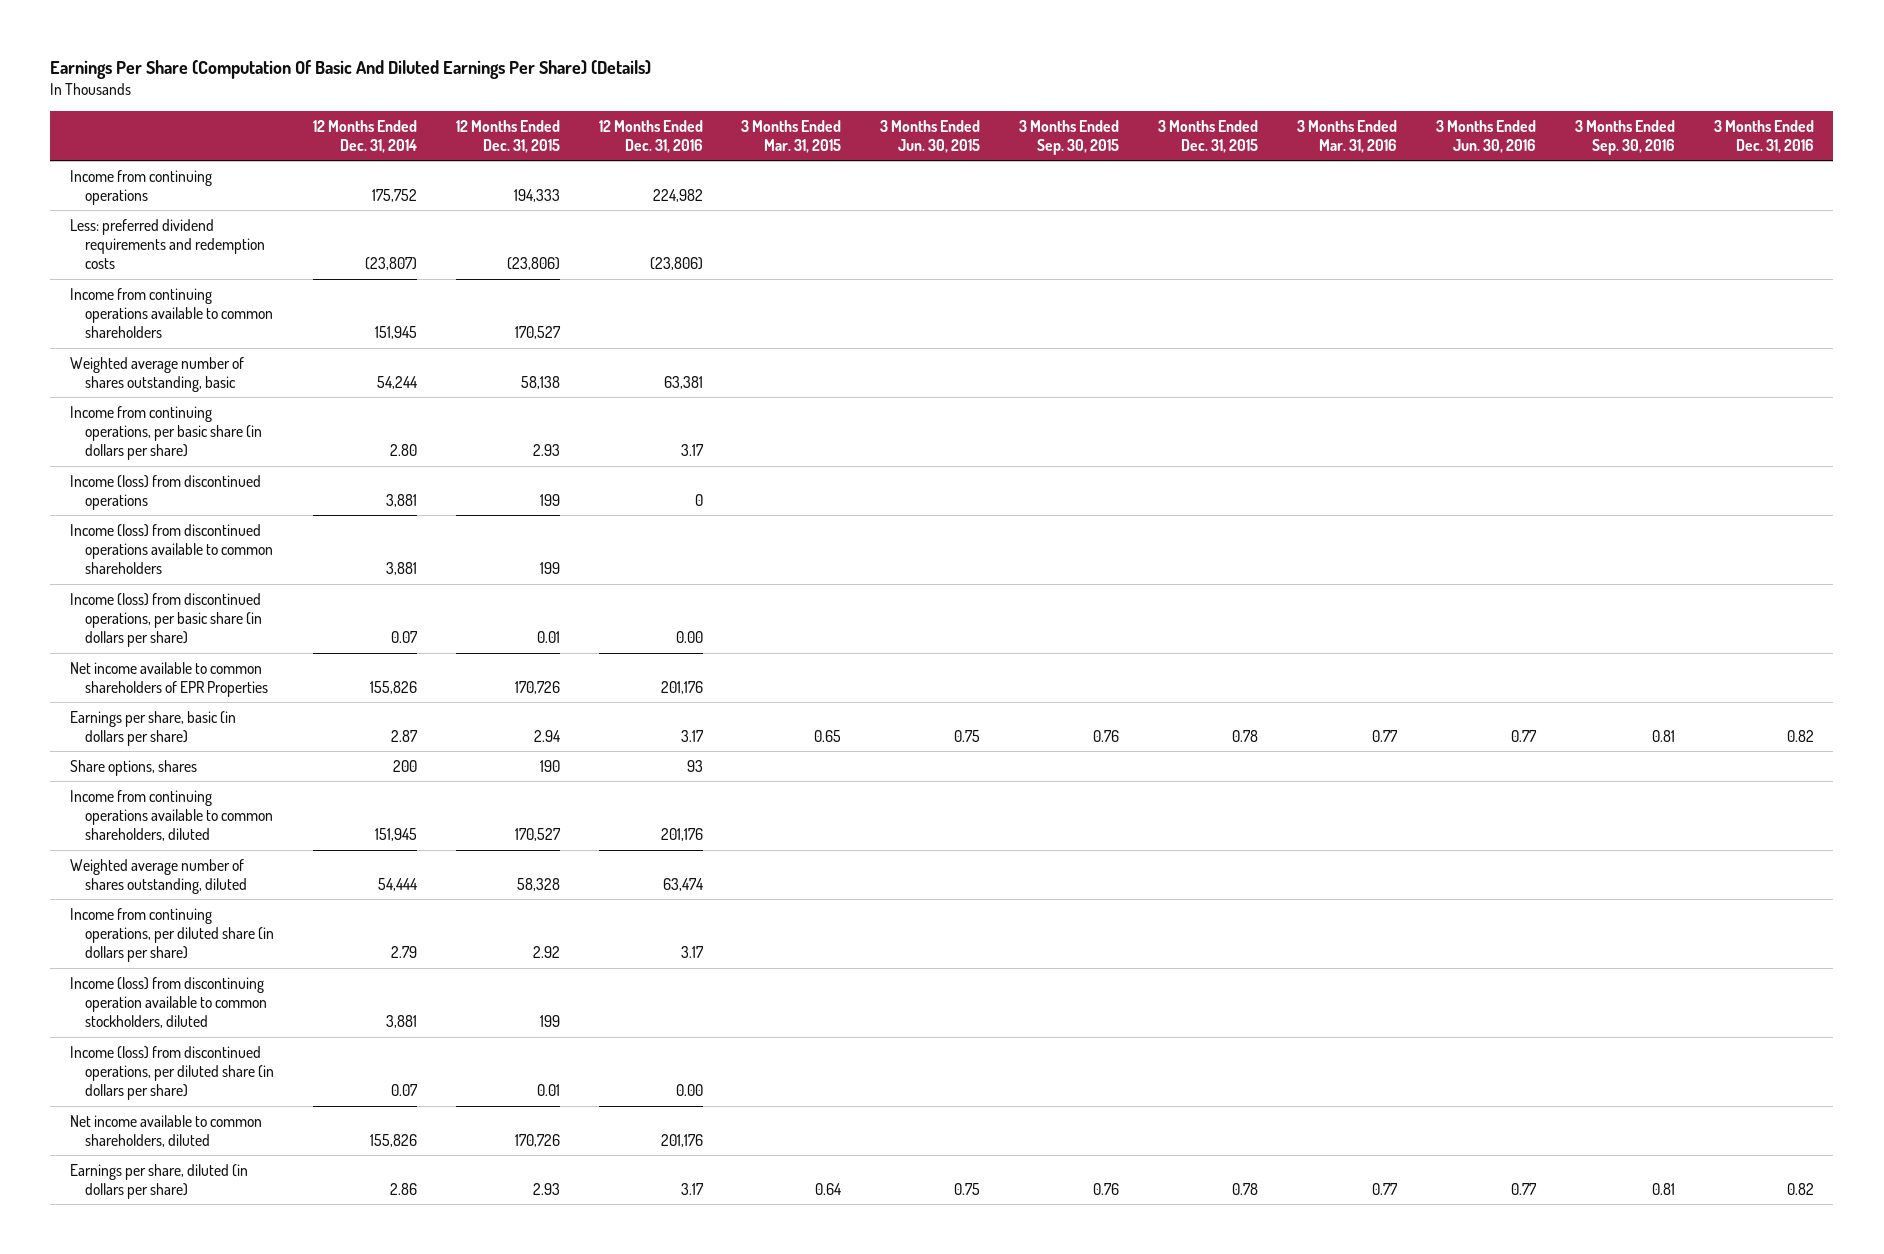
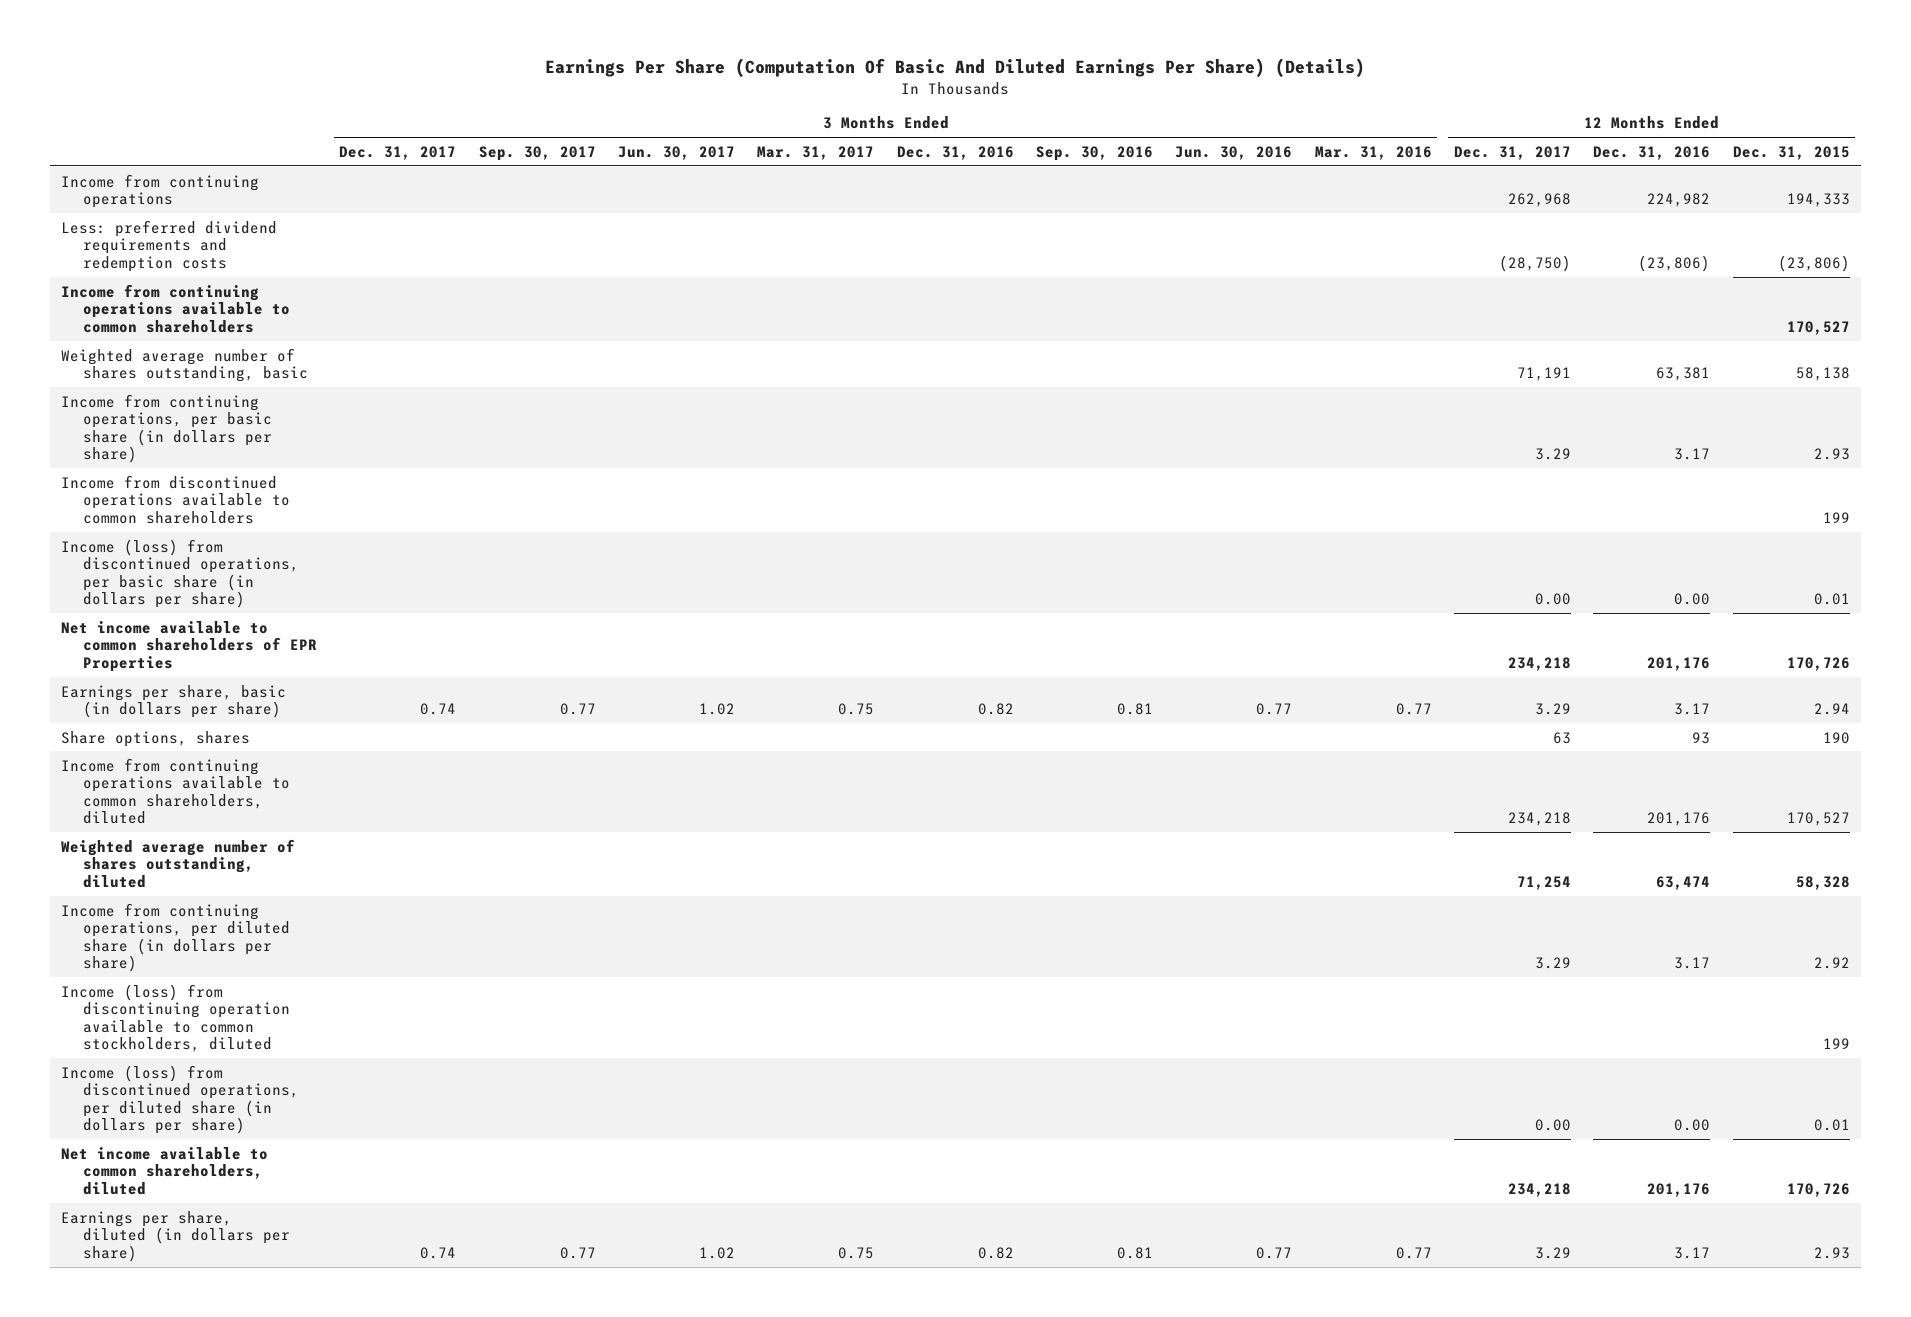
[312,119,417,153] 12 Months Ended Dec. 31, 2014 -> none
[741,119,842,153] 3 Months Ended Mar. 31, 2015 -> none
[880,119,981,153] 3 Months Ended Jun. 30, 2015 -> none
[1019,119,1120,155] 3 Months Ended Sep. 30, 2015 -> none
[1158,119,1259,153] 3 Months Ended Dec. 31, 2015 -> none
none -> [339,145,457,160] Dec. 31, 2017
none -> [478,145,596,161] Sep. 30, 2017
none -> [618,145,736,160] Jun. 30, 2017
none -> [757,145,875,160] Mar. 31, 2017
none -> [1454,145,1572,160] Dec. 31, 2017
[69,474,261,510] Income (loss) from discontinued operations -> none
[69,523,273,575] Income (loss) from discontinued operations available to common shareholders -> [61,474,291,524] Income from discontinued operations available to common shareholders

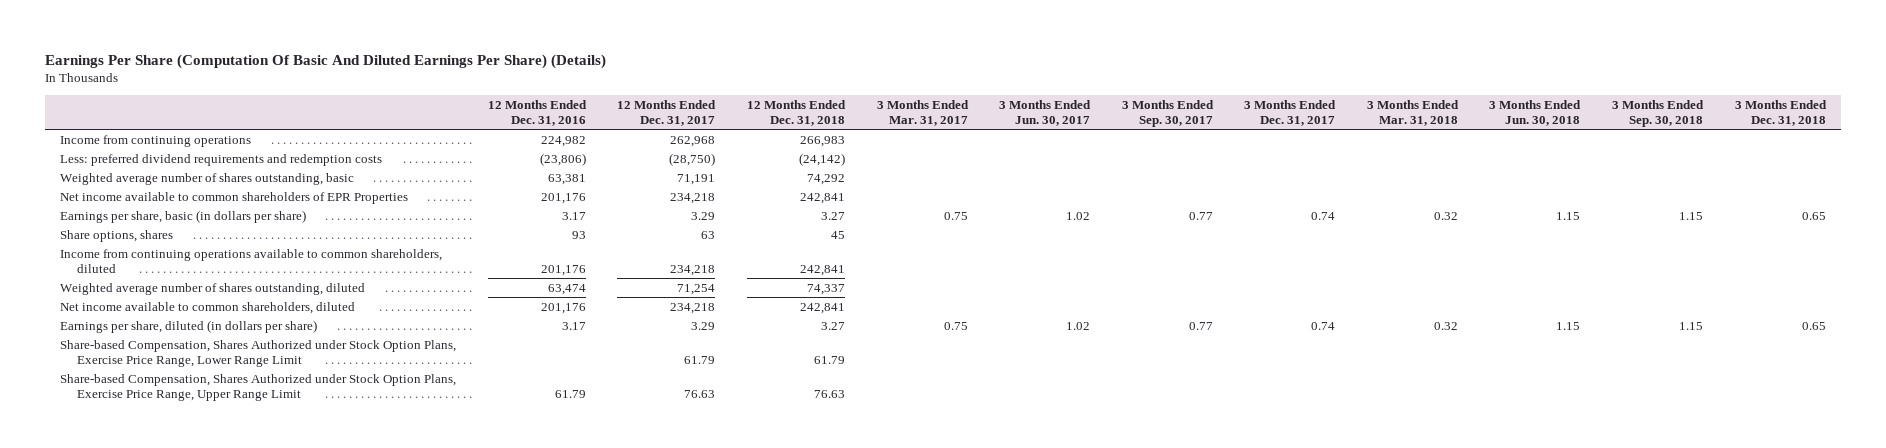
[896,145,1014,160] Dec. 31, 2016 -> none
[1036,145,1154,161] Sep. 30, 2016 -> none
[1175,145,1293,160] Jun. 30, 2016 -> none
[1314,145,1432,160] Mar. 31, 2016 -> none
[1732,145,1850,160] Dec. 31, 2015 -> none
none -> [747,99,847,126] 12 Months Ended Dec. 31, 2018
none -> [1366,99,1459,126] 3 Months Ended Mar. 31, 2018
none -> [1489,99,1582,126] 3 Months Ended Jun. 30, 2018
none -> [1612,99,1705,127] 3 Months Ended Sep. 30, 2018
none -> [1734,99,1827,126] 3 Months Ended Dec. 31, 2018
[61,283,291,333] Income from continuing operations available to common shareholders -> none
[61,393,273,464] Income from continuing operations, per basic share (in dollars per share) -> none
[61,474,291,524] Income from discontinued operations available to common shareholders -> none
[61,538,300,609] Income (loss) from discontinued operations, per basic share (in dollars per share) -> none
[61,902,291,973] Income from continuing operations, per diluted share (in dollars per share) -> none
[61,983,291,1053] Income (loss) from discontinuing operation available to common stockholders, diluted -> none
[61,1064,300,1135] Income (loss) from discontinued operations, per diluted share (in dollars per share) -> none
none -> [60,339,457,368] Share-based Compensation, Shares Authorized under Stock Option Plans, Exercise Price Range, Lower Range Limit
none -> [60,373,457,402] Share-based Compensation, Shares Authorized under Stock Option Plans, Exercise Price Range, Upper Range Limit

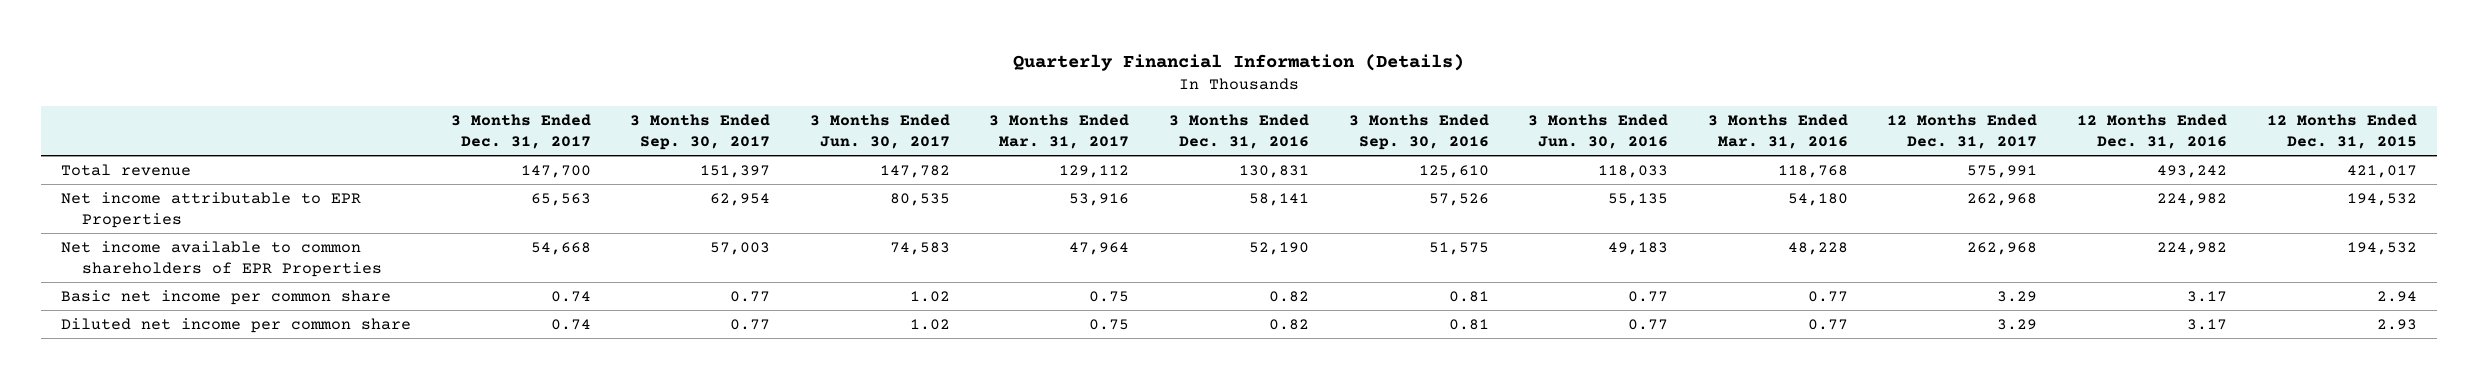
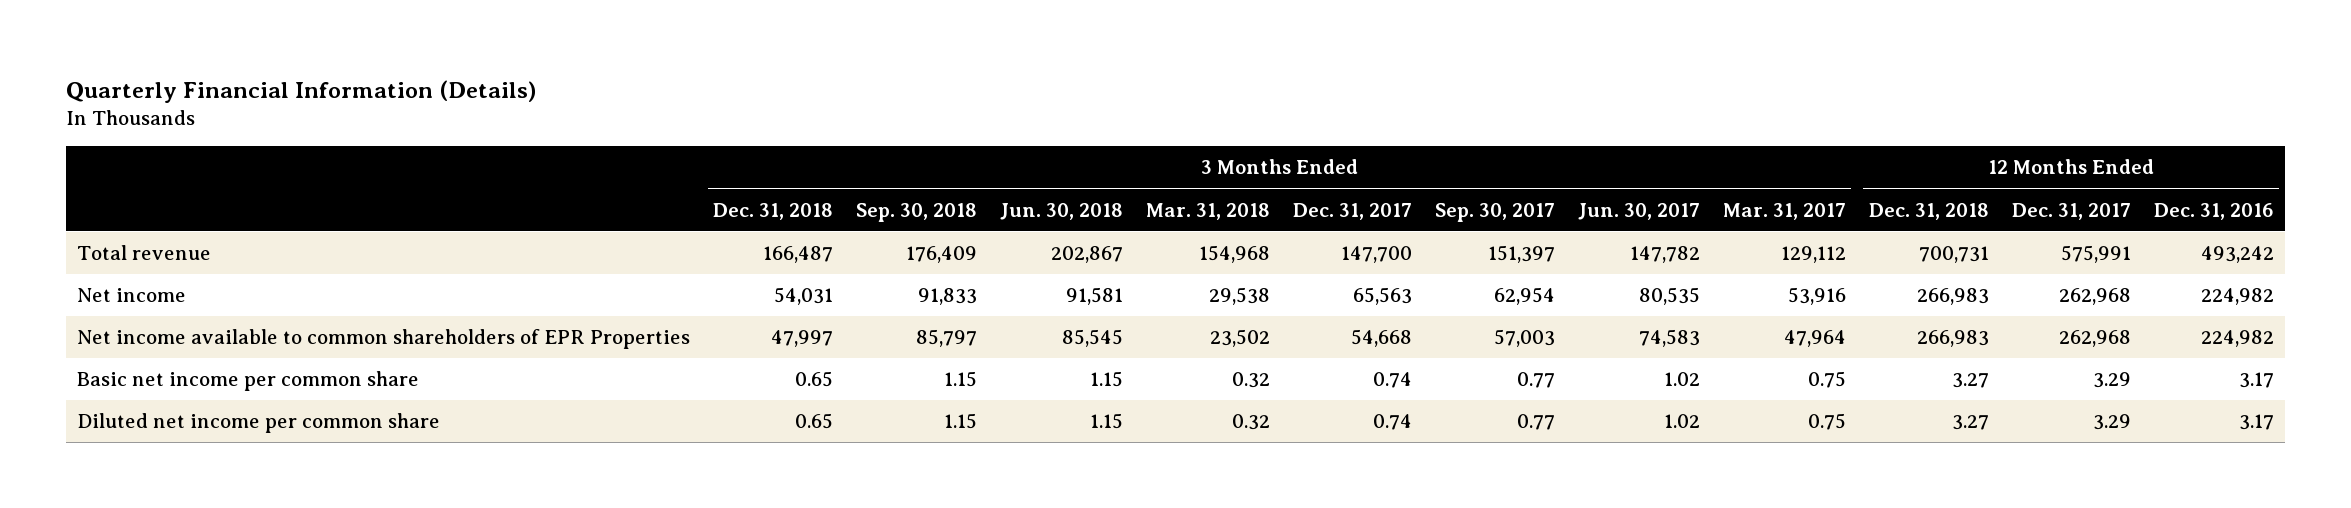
[1169,113,1310,149] 3 Months Ended Dec. 31, 2016 -> none
[1348,113,1489,150] 3 Months Ended Sep. 30, 2016 -> none
[1528,113,1669,149] 3 Months Ended Jun. 30, 2016 -> none
[1707,113,1848,149] 3 Months Ended Mar. 31, 2016 -> none
[2266,113,2417,149] 12 Months Ended Dec. 31, 2015 -> none
none -> [713,202,834,220] Dec. 31, 2018
none -> [856,202,978,222] Sep. 30, 2018
none -> [1000,202,1124,220] Jun. 30, 2018
none -> [1146,202,1271,220] Mar. 31, 2018
none -> [1868,202,1989,220] Dec. 31, 2018
[60,191,361,228] Net income attributable to EPR Properties -> [77,288,187,303] Net income

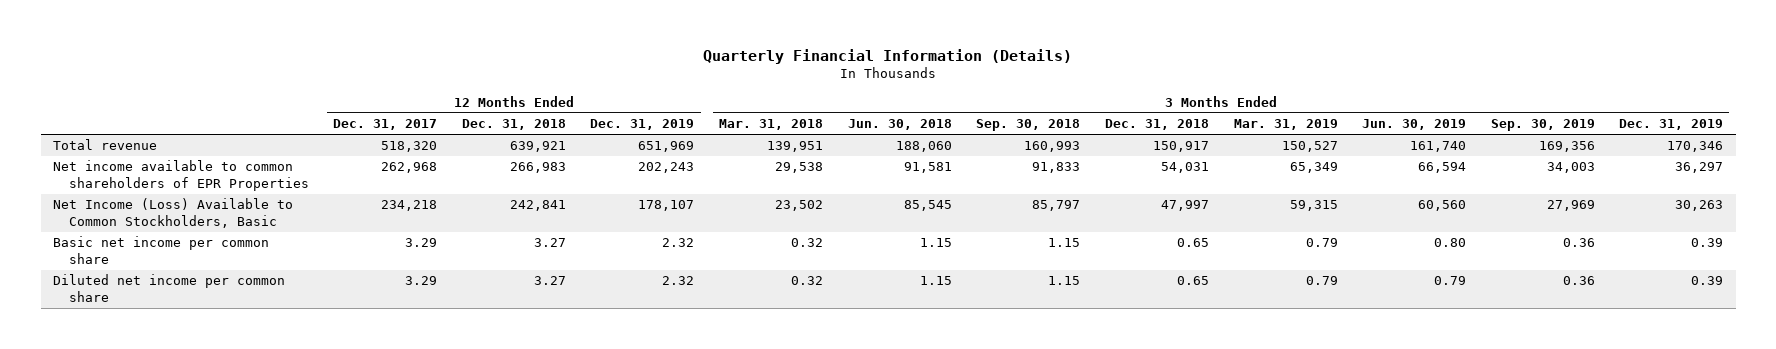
[1292,202,1412,220] Dec. 31, 2017 -> none
[1434,202,1555,222] Sep. 30, 2017 -> none
[1577,202,1700,220] Jun. 30, 2017 -> none
[1722,202,1846,220] Mar. 31, 2017 -> none
[2153,202,2274,220] Dec. 31, 2016 -> none
none -> [590,119,695,131] Dec. 31, 2019
none -> [1233,119,1338,131] Mar. 31, 2019
none -> [1362,119,1467,131] Jun. 30, 2019
none -> [1490,119,1595,132] Sep. 30, 2019
none -> [1619,119,1724,131] Dec. 31, 2019
[77,288,187,303] Net income -> none
[763,246,834,264] 166,487 -> [1152,141,1209,153] 150,917
[906,246,978,264] 176,409 -> [1024,141,1081,153] 160,993
[1051,246,1124,264] 202,867 -> [895,141,952,153] 188,060
[1199,245,1271,264] 154,968 -> [767,141,824,153] 139,951
[1918,246,1989,264] 700,731 -> [509,141,566,153] 639,921
[2060,245,2131,264] 575,991 -> [381,141,438,153] 518,320
[771,330,834,348] 47,997 -> [1160,162,1209,174] 54,031
[916,329,978,348] 85,797 -> [1032,162,1081,174] 91,833
[1062,329,1124,348] 85,545 -> [903,162,952,174] 91,581
[1210,329,1271,348] 23,502 -> [775,162,824,174] 29,538
none -> [53,198,294,229] Net Income (Loss) Available to Common Stockholders, Basic

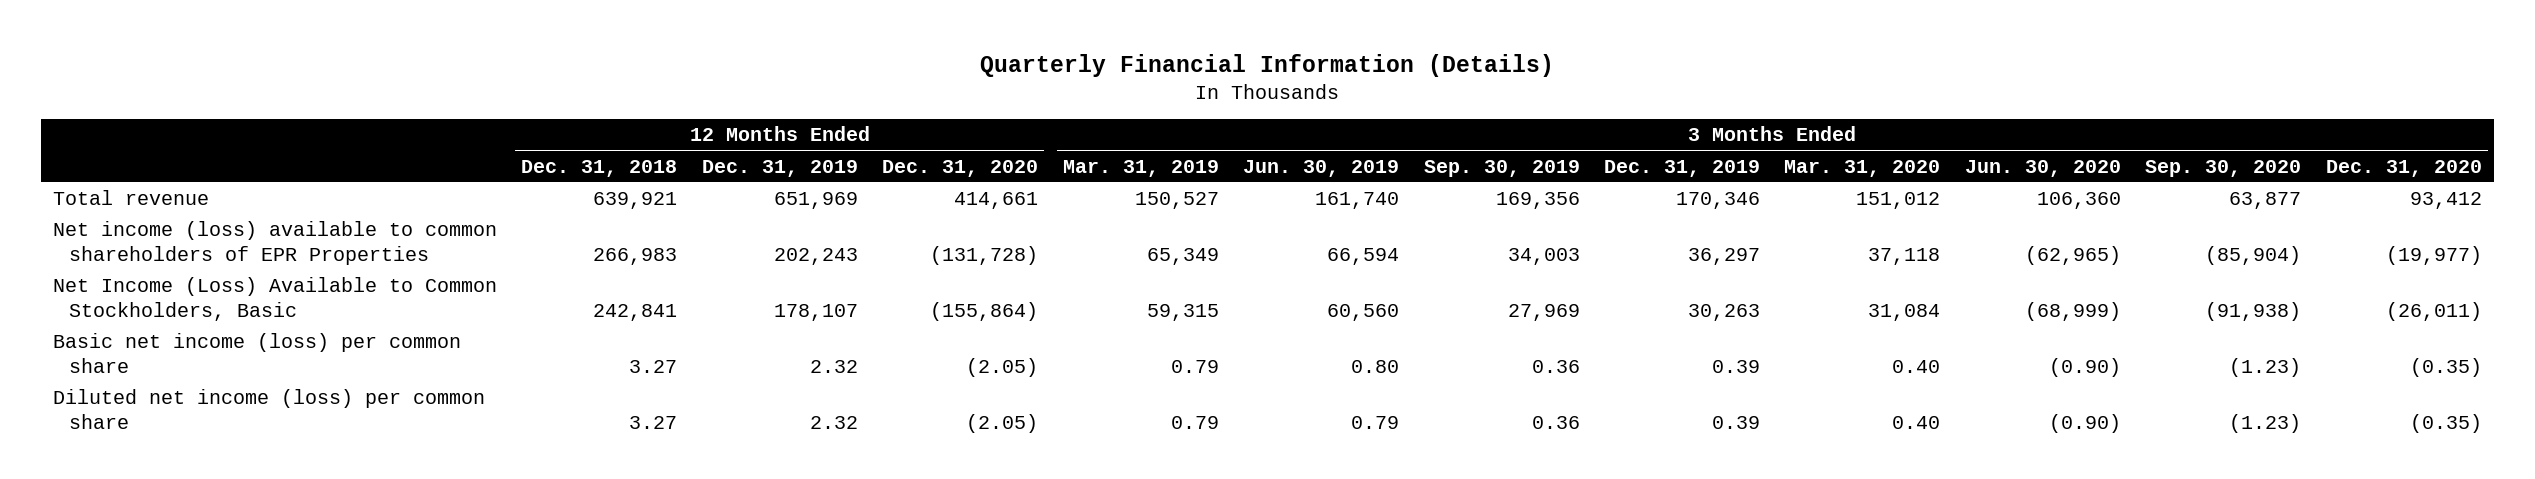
[333,119,438,131] Dec. 31, 2017 -> none
[719,119,824,131] Mar. 31, 2018 -> none
[847,119,952,131] Jun. 30, 2018 -> none
[976,119,1081,132] Sep. 30, 2018 -> none
[1104,119,1209,131] Dec. 31, 2018 -> none
none -> [882,159,1039,177] Dec. 31, 2020
none -> [1784,159,1941,177] Mar. 31, 2020
none -> [1964,159,2121,177] Jun. 30, 2020
none -> [2145,159,2302,177] Sep. 30, 2020
none -> [2325,159,2482,177] Dec. 31, 2020
[53,160,309,192] Net income available to common shareholders of EPR Properties -> [53,221,498,266] Net income (loss) available to common shareholders of EPR Properties
[53,236,270,265] Basic net income per common share -> [53,333,462,374] Basic net income (loss) per common share
[53,274,286,303] Diluted net income per common share -> [53,389,486,430] Diluted net income (loss) per common share

